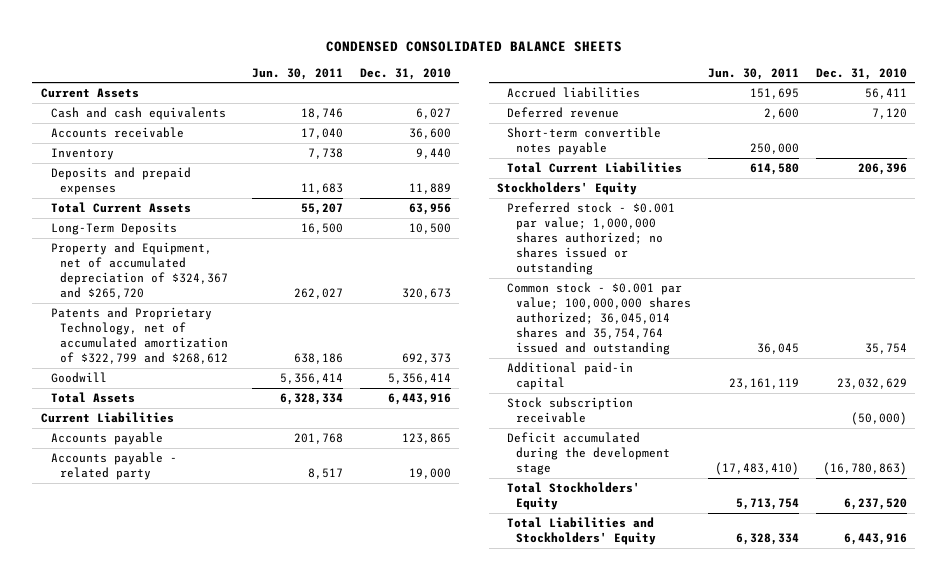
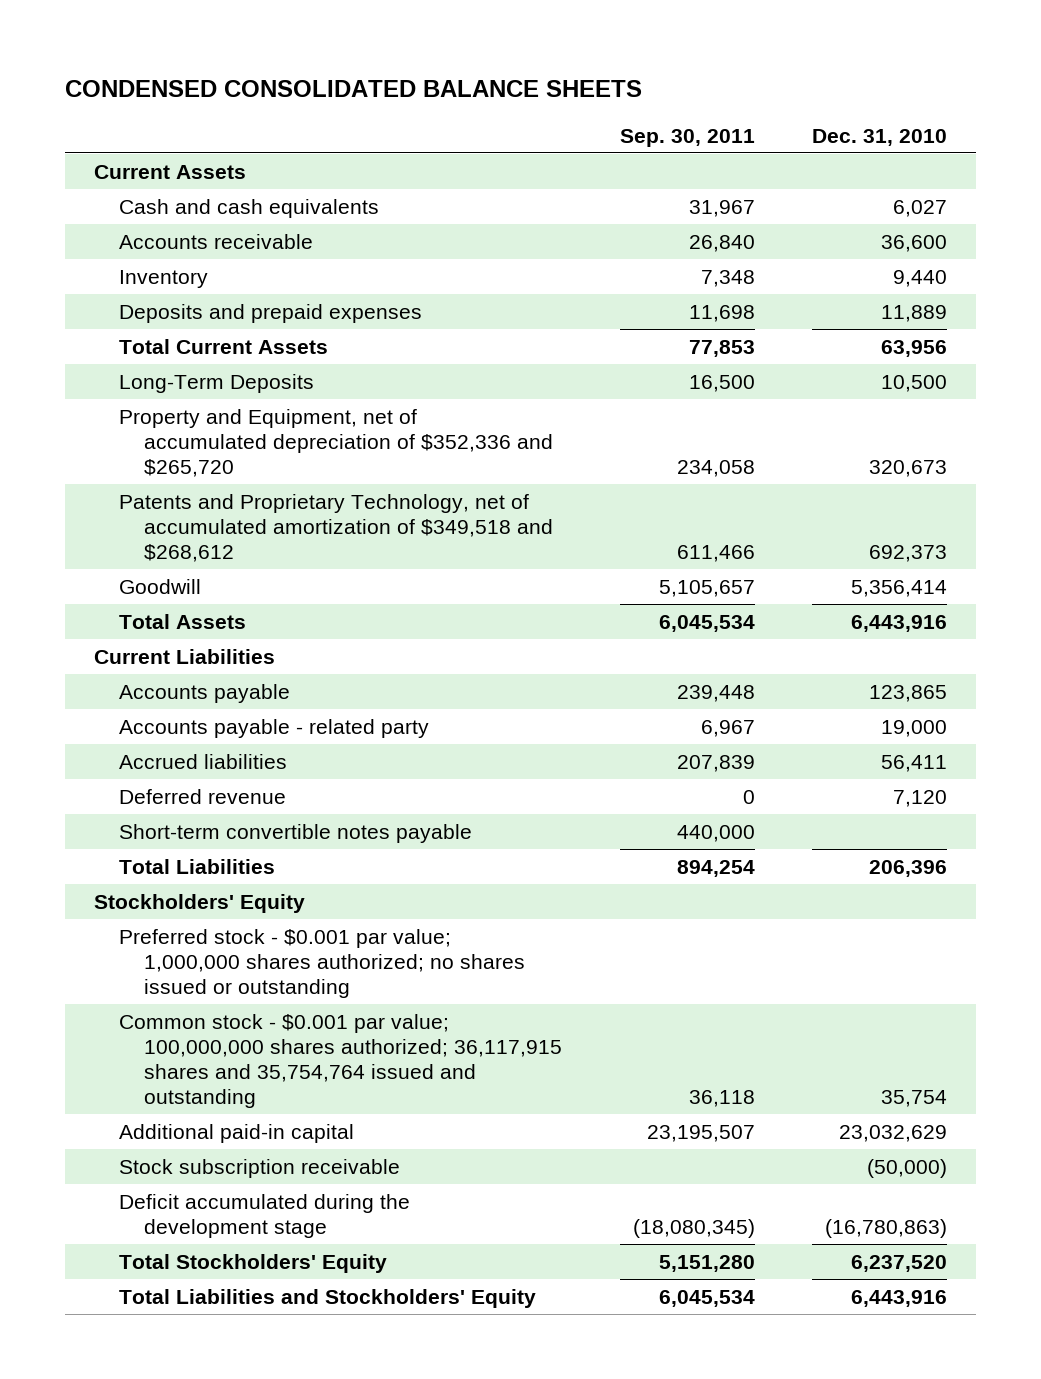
[251,67,343,80] Jun. 30, 2011 -> none
none -> [619,128,755,147] Sep. 30, 2011
[50,242,229,299] Property and Equipment, net of accumulated depreciation of $324,367 and $265,720 -> [119,408,554,477] Property and Equipment, net of accumulated depreciation of $352,336 and $265,720
[50,307,229,364] Patents and Proprietary Technology, net of accumulated amortization of $322,799 and $268,612 -> [119,493,554,562] Patents and Proprietary Technology, net of accumulated amortization of $349,518 and $268,612
[506,162,682,174] Total Current Liabilities -> [119,858,276,874] Total Liabilities
[506,282,692,355] Common stock - $0.001 par value; 100,000,000 shares authorized; 36,045,014 shares and 35,754,764 issued and outstanding -> [119,1013,563,1108] Common stock - $0.001 par value; 100,000,000 shares authorized; 36,117,915 shares and 35,754,764 issued and outstanding

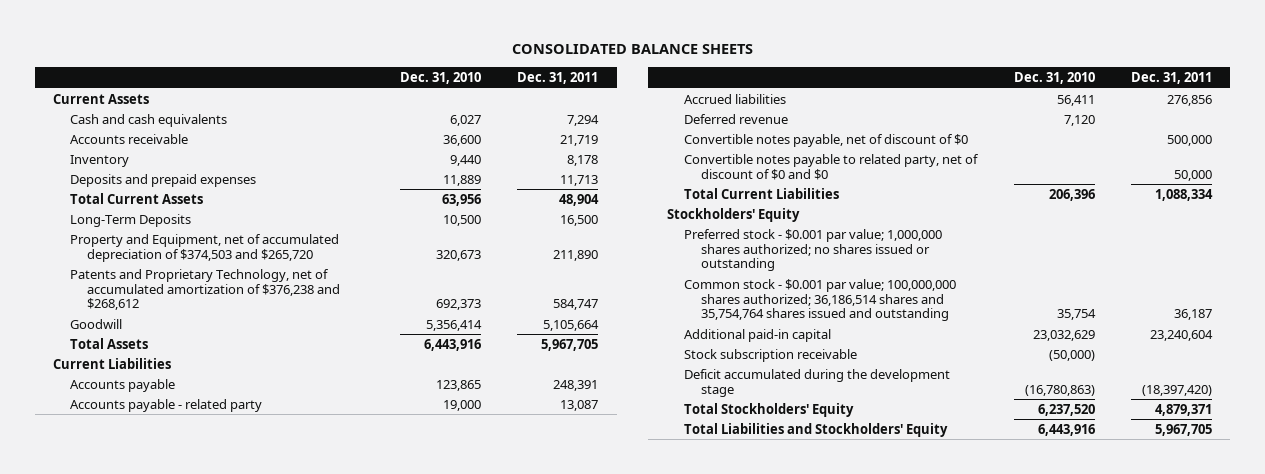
[65,80,643,98] CONDENSED CONSOLIDATED BALANCE SHEETS -> [511,44,753,55] CONSOLIDATED BALANCE SHEETS
[619,128,755,147] Sep. 30, 2011 -> none
none -> [517,71,599,84] Dec. 31, 2011
[119,408,554,477] Property and Equipment, net of accumulated depreciation of $352,336 and $265,720 -> [70,233,340,262] Property and Equipment, net of accumulated depreciation of $374,503 and $265,720
[119,493,554,562] Patents and Proprietary Technology, net of accumulated amortization of $349,518 and $268,612 -> [70,268,341,311] Patents and Proprietary Technology, net of accumulated amortization of $376,238 and $268,612
[119,823,473,843] Short-term convertible notes payable -> [683,133,968,147] Convertible notes payable, net of discount of $0
none -> [683,153,979,180] Convertible notes payable to related party, net of discount of $0 and $0
[119,858,276,874] Total Liabilities -> [683,187,839,199] Total Current Liabilities
[119,1013,563,1108] Common stock - $0.001 par value; 100,000,000 shares authorized; 36,117,915 shares and 35,754,764 issued and outstanding -> [683,278,956,322] Common stock - $0.001 par value; 100,000,000 shares authorized; 36,186,514 shares and 35,754,764 shares issued and outstanding

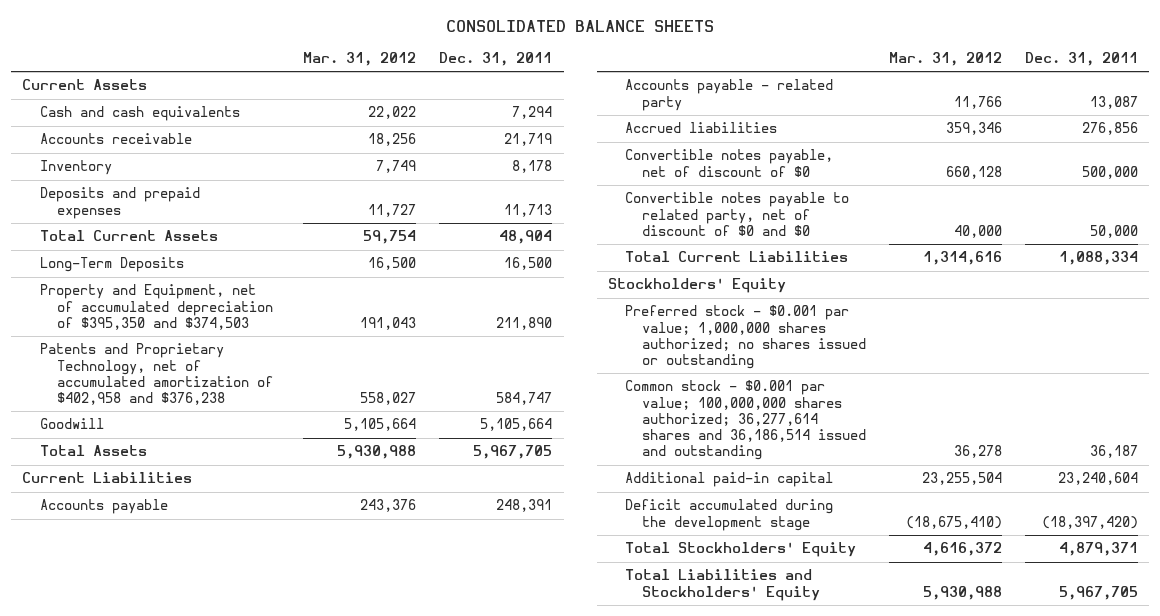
[399,71,481,84] Dec. 31, 2010 -> none
none -> [303,52,417,67] Mar. 31, 2012
[70,233,340,262] Property and Equipment, net of accumulated depreciation of $374,503 and $265,720 -> [39,284,273,330] Property and Equipment, net of accumulated depreciation of $395,350 and $374,503
[70,268,341,311] Patents and Proprietary Technology, net of accumulated amortization of $376,238 and $268,612 -> [39,343,273,406] Patents and Proprietary Technology, net of accumulated amortization of $402,958 and $376,238
[683,113,788,124] Deferred revenue -> none
[683,278,956,322] Common stock - $0.001 par value; 100,000,000 shares authorized; 36,186,514 shares and 35,754,764 shares issued and outstanding -> [625,380,867,461] Common stock - $0.001 par value; 100,000,000 shares authorized; 36,277,614 shares and 36,186,514 issued and outstanding
[683,348,857,362] Stock subscription receivable -> none

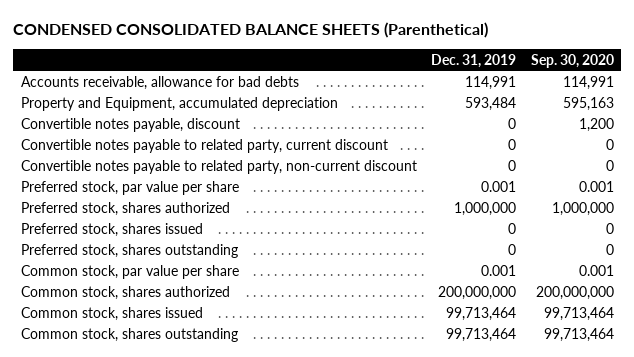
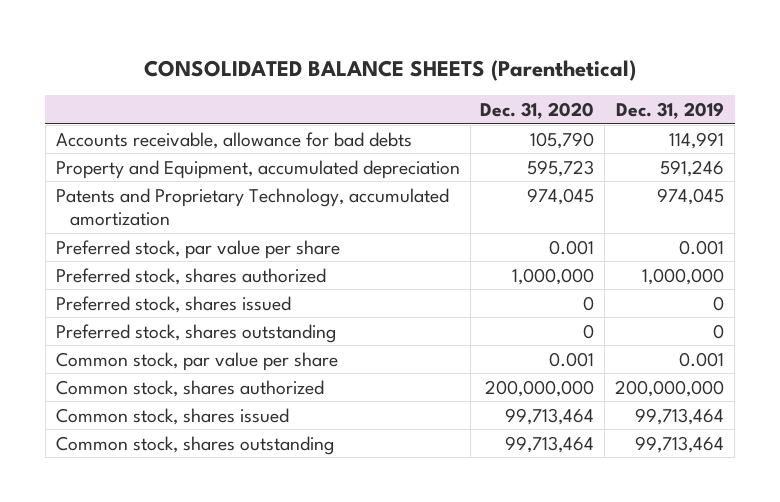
[13,22,489,39] CONDENSED CONSOLIDATED BALANCE SHEETS (Parenthetical) -> [143,59,636,81] CONSOLIDATED BALANCE SHEETS (Parenthetical)
[530,53,614,68] Sep. 30, 2020 -> none
none -> [480,102,595,120] Dec. 31, 2020
[20,117,240,132] Convertible notes payable, discount -> none
[20,138,388,153] Convertible notes payable to related party, current discount -> none
[20,159,417,174] Convertible notes payable to related party, non-current discount -> none
[465,96,517,111] 593,484 -> [660,159,725,177] 591,246
none -> [55,187,449,227] Patents and Proprietary Technology, accumulated amortization

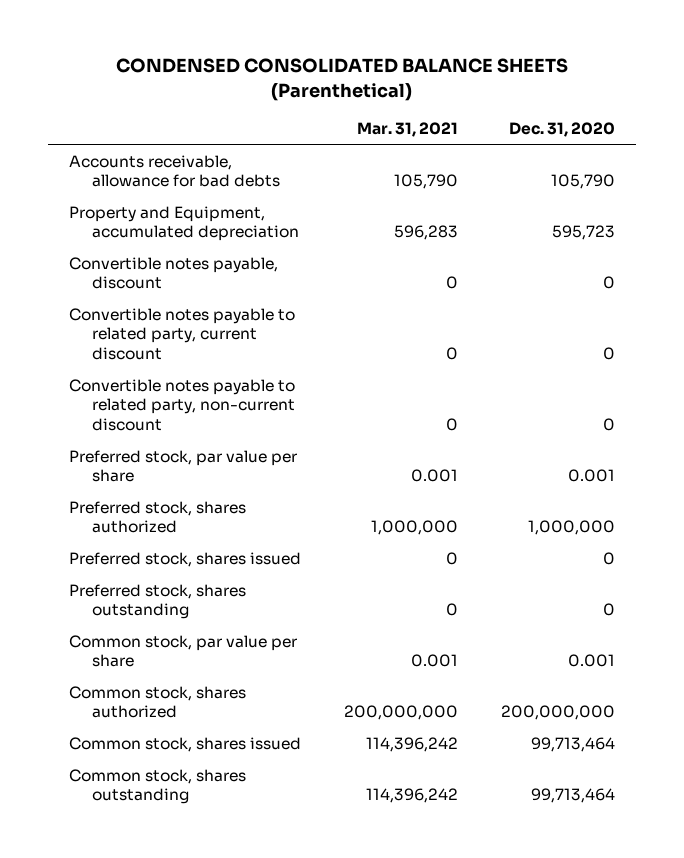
[143,59,636,81] CONSOLIDATED BALANCE SHEETS (Parenthetical) -> [116,58,569,101] CONDENSED CONSOLIDATED BALANCE SHEETS (Parenthetical)
[616,102,725,120] Dec. 31, 2019 -> none
none -> [357,122,459,138] Mar. 31, 2021
[55,187,449,227] Patents and Proprietary Technology, accumulated amortization -> none
none -> [69,256,279,290] Convertible notes payable, discount
none -> [69,307,296,360] Convertible notes payable to related party, current discount
none -> [69,378,296,431] Convertible notes payable to related party, non-current discount

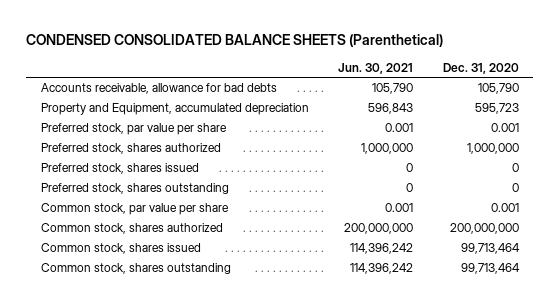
[357,122,459,138] Mar. 31, 2021 -> none
none -> [338,62,414,74] Jun. 30, 2021
[69,256,279,290] Convertible notes payable, discount -> none
[69,307,296,360] Convertible notes payable to related party, current discount -> none
[69,378,296,431] Convertible notes payable to related party, non-current discount -> none

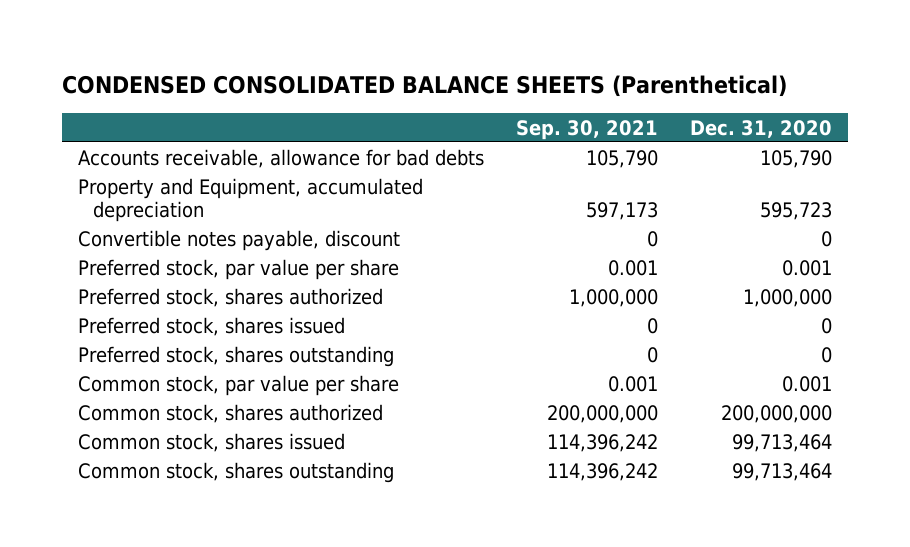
[338,62,414,74] Jun. 30, 2021 -> none
none -> [516,119,659,140] Sep. 30, 2021
none -> [78,229,401,251] Convertible notes payable, discount

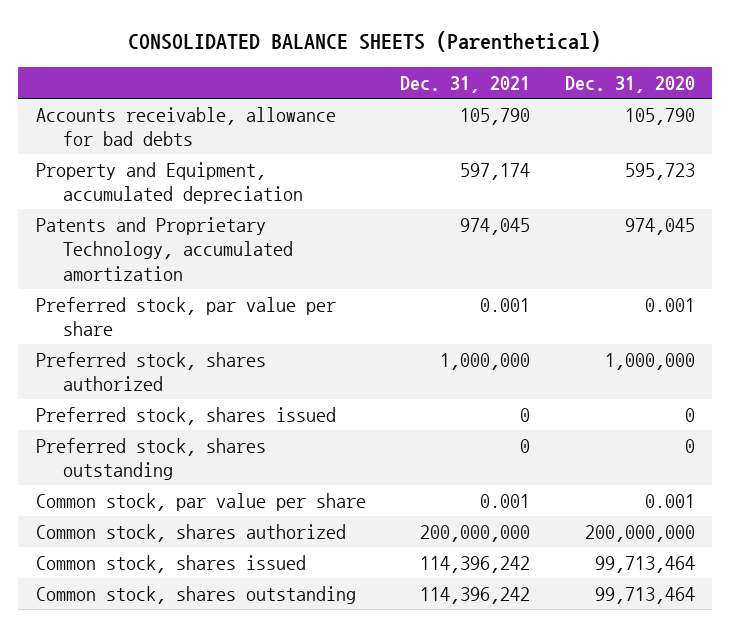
[62,75,788,98] CONDENSED CONSOLIDATED BALANCE SHEETS (Parenthetical) -> [128,31,602,53] CONSOLIDATED BALANCE SHEETS (Parenthetical)
[516,119,659,140] Sep. 30, 2021 -> none
none -> [400,75,531,93] Dec. 31, 2021
[78,229,401,251] Convertible notes payable, discount -> none
none -> [35,216,294,281] Patents and Proprietary Technology, accumulated amortization

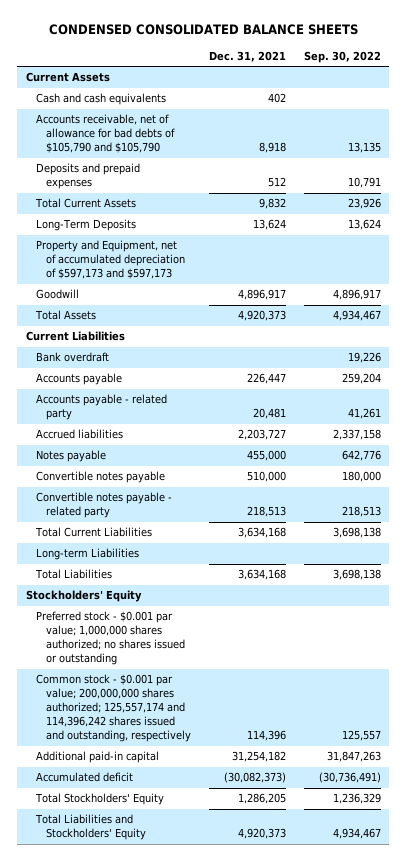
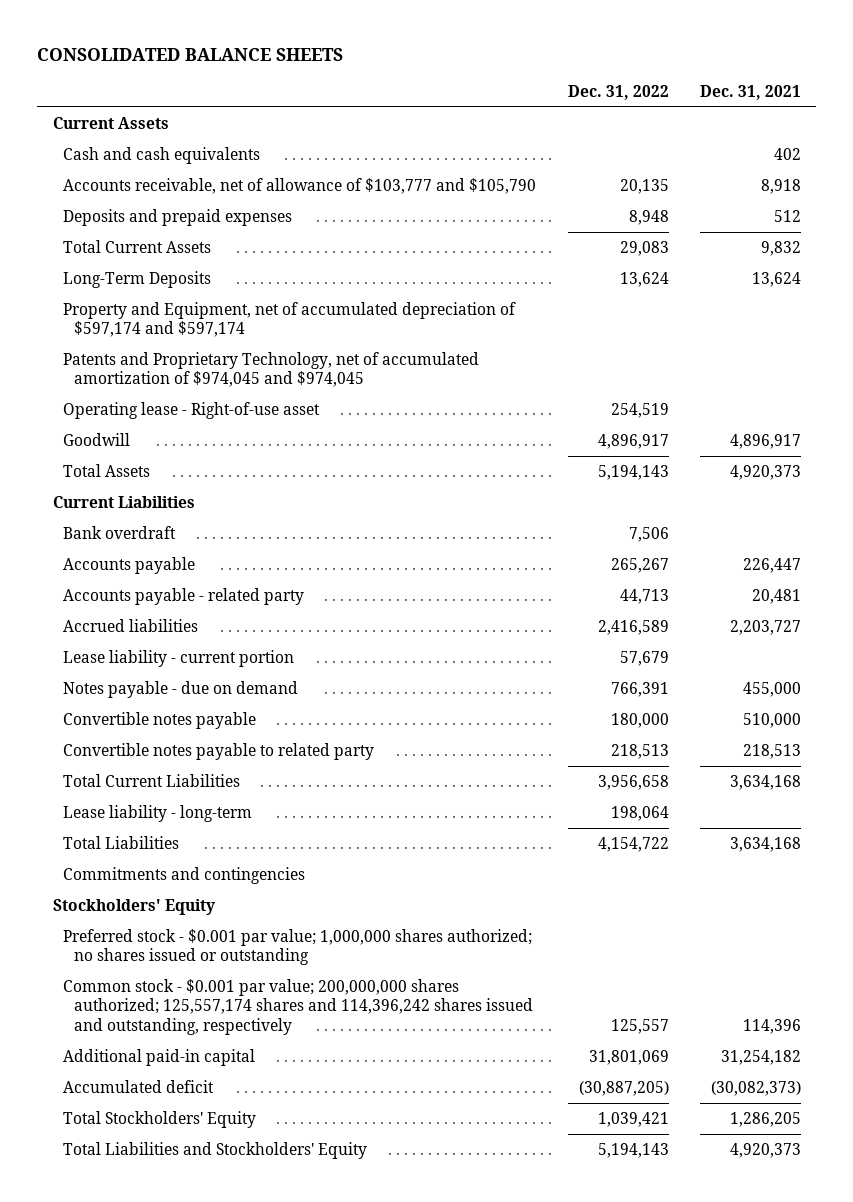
[49,24,359,36] CONDENSED CONSOLIDATED BALANCE SHEETS -> [36,47,343,61] CONSOLIDATED BALANCE SHEETS
[303,50,381,63] Sep. 30, 2022 -> none
none -> [567,85,669,101] Dec. 31, 2022
[36,114,176,154] Accounts receivable, net of allowance for bad debts of $105,790 and $105,790 -> [63,177,537,194] Accounts receivable, net of allowance of $103,777 and $105,790
[36,240,186,280] Property and Equipment, net of accumulated depreciation of $597,173 and $597,173 -> [63,301,517,338] Property and Equipment, net of accumulated depreciation of $597,174 and $597,174
none -> [63,351,480,388] Patents and Proprietary Technology, net of accumulated amortization of $974,045 and $974,045
none -> [63,401,321,419] Operating lease - Right-of-use asset
none -> [63,649,295,667] Lease liability - current portion
[36,450,107,463] Notes payable -> [63,680,299,698] Notes payable - due on demand
[36,492,173,519] Convertible notes payable - related party -> [63,742,375,760] Convertible notes payable to related party
[36,548,140,561] Long-term Liabilities -> [63,804,253,822] Lease liability - long-term
none -> [63,866,306,884] Commitments and contingencies
[36,674,192,743] Common stock - $0.001 par value; 200,000,000 shares authorized; 125,557,174 and 114,396,242 shares issued and outstanding, respectively -> [63,978,534,1035] Common stock - $0.001 par value; 200,000,000 shares authorized; 125,557,174 shares and 114,396,242 shares issued and outstanding, respectively

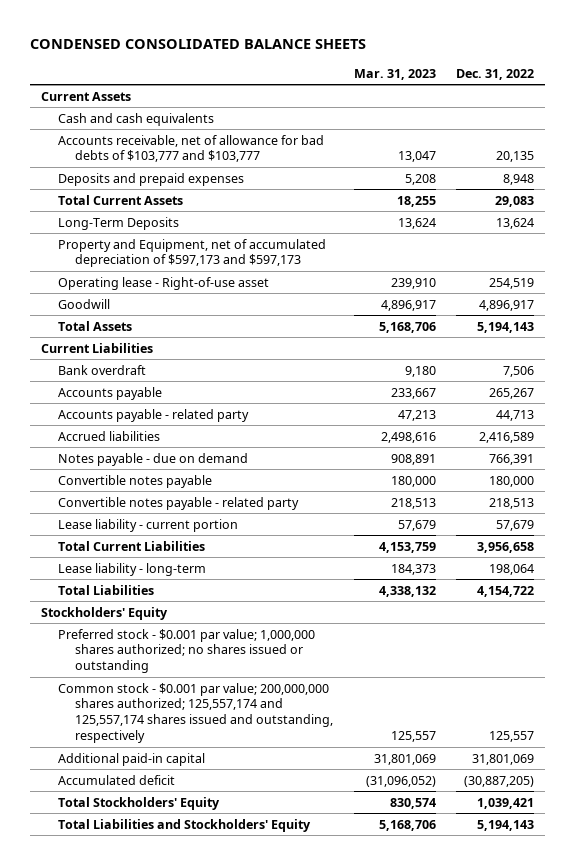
[36,47,343,61] CONSOLIDATED BALANCE SHEETS -> [30,39,367,50] CONDENSED CONSOLIDATED BALANCE SHEETS
[699,85,801,101] Dec. 31, 2021 -> none
none -> [353,68,436,80] Mar. 31, 2023
[63,177,537,194] Accounts receivable, net of allowance of $103,777 and $105,790 -> [57,134,324,163] Accounts receivable, net of allowance for bad debts of $103,777 and $103,777
[63,351,480,388] Patents and Proprietary Technology, net of accumulated amortization of $974,045 and $974,045 -> none
[63,301,517,338] Property and Equipment, net of accumulated depreciation of $597,174 and $597,174 -> [57,238,326,268] Property and Equipment, net of accumulated depreciation of $597,173 and $597,173
[63,742,375,760] Convertible notes payable to related party -> [57,496,299,510] Convertible notes payable - related party
[63,649,295,667] Lease liability - current portion -> [57,518,238,532] Lease liability - current portion
[63,866,306,884] Commitments and contingencies -> none
[63,978,534,1035] Common stock - $0.001 par value; 200,000,000 shares authorized; 125,557,174 shares and 114,396,242 shares issued and outstanding, respectively -> [57,682,333,743] Common stock - $0.001 par value; 200,000,000 shares authorized; 125,557,174 and 125,557,174 shares issued and outstanding, respectively

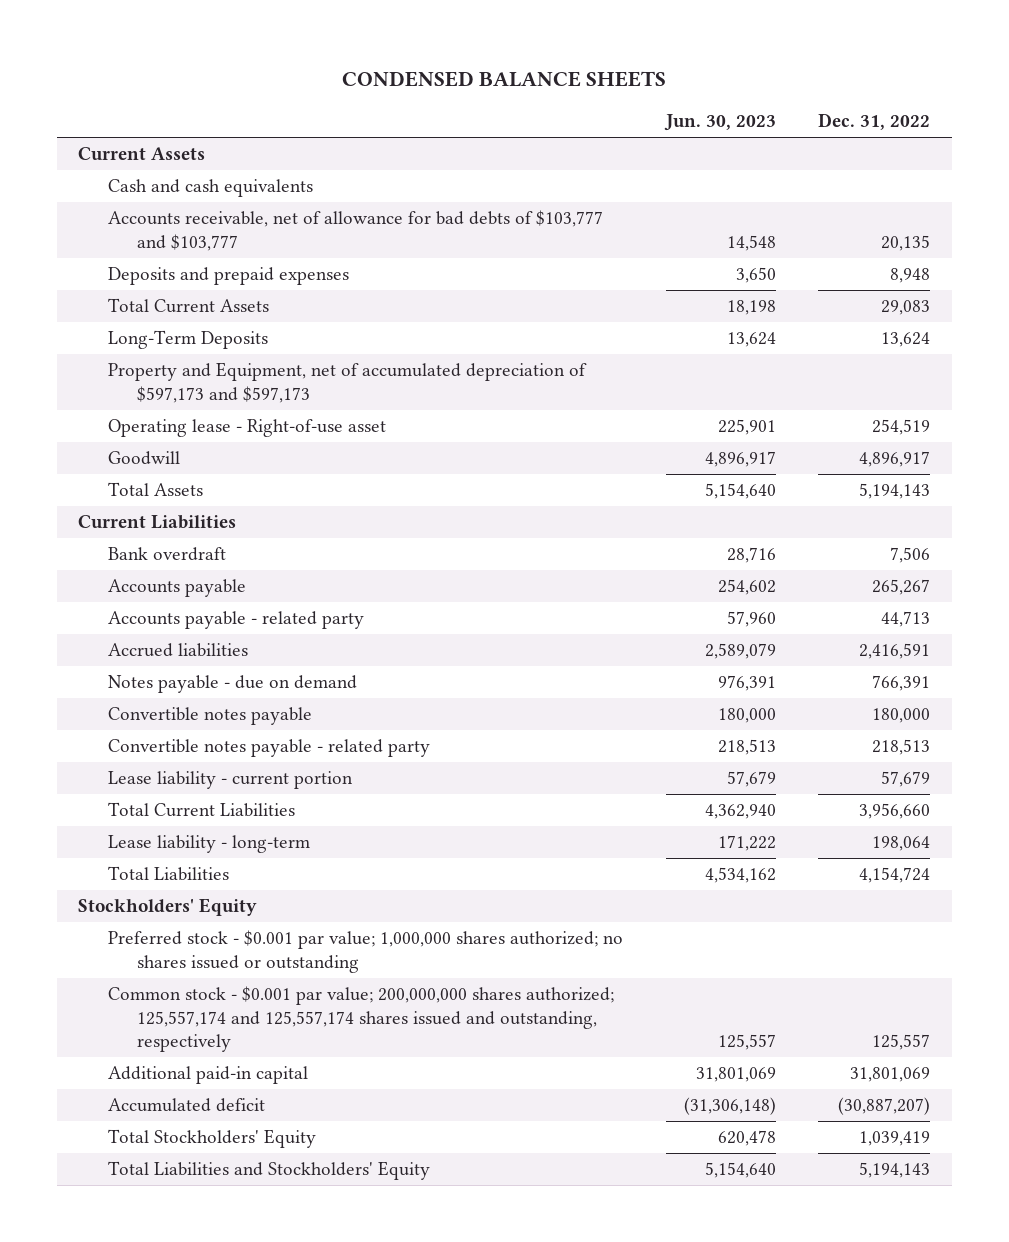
[30,39,367,50] CONDENSED CONSOLIDATED BALANCE SHEETS -> [342,71,667,88] CONDENSED BALANCE SHEETS
[353,68,436,80] Mar. 31, 2023 -> none
none -> [663,114,776,132] Jun. 30, 2023
[479,431,535,443] 2,416,589 -> [859,643,931,660] 2,416,591
[477,541,535,553] 3,956,658 -> [859,803,931,820] 3,956,660
[477,585,535,597] 4,154,722 -> [859,867,931,884] 4,154,724
[464,775,535,787] (30,887,205) -> [838,1097,931,1116] (30,887,207)
[477,797,535,809] 1,039,421 -> [859,1131,931,1147] 1,039,419

